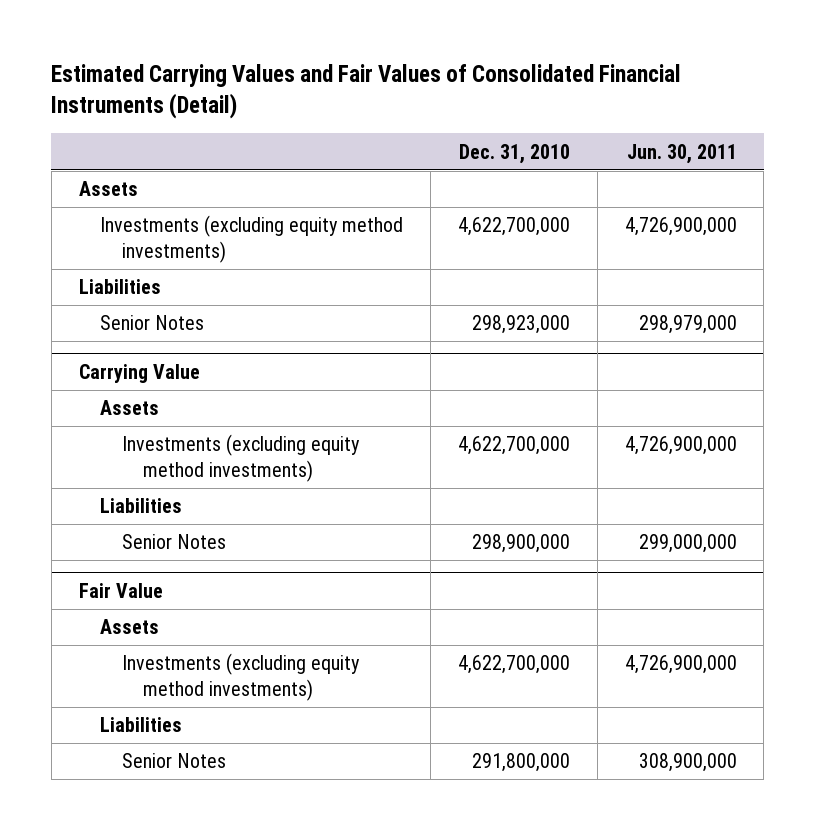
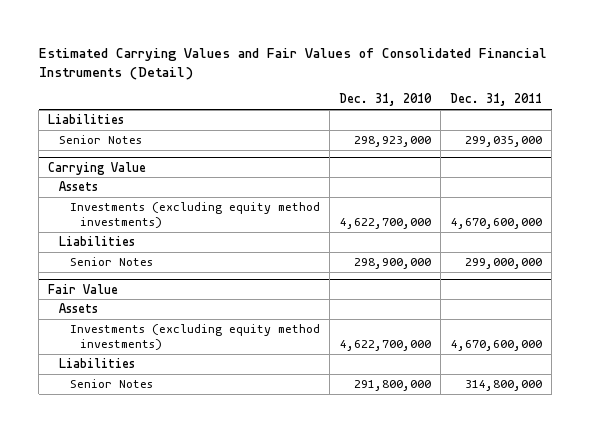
[626,143,737,164] Jun. 30, 2011 -> none
none -> [450,93,543,107] Dec. 31, 2011
[78,181,138,197] Assets -> none
[100,215,404,263] Investments (excluding equity method investments) -> none

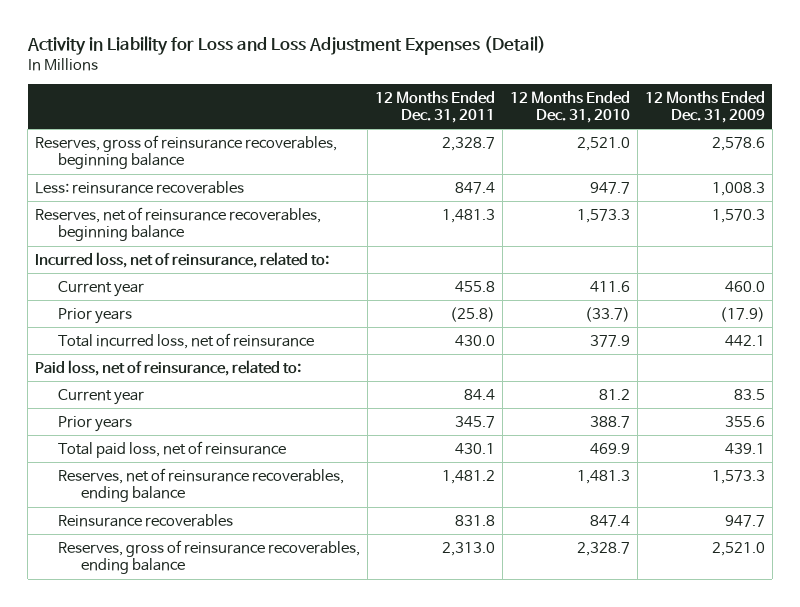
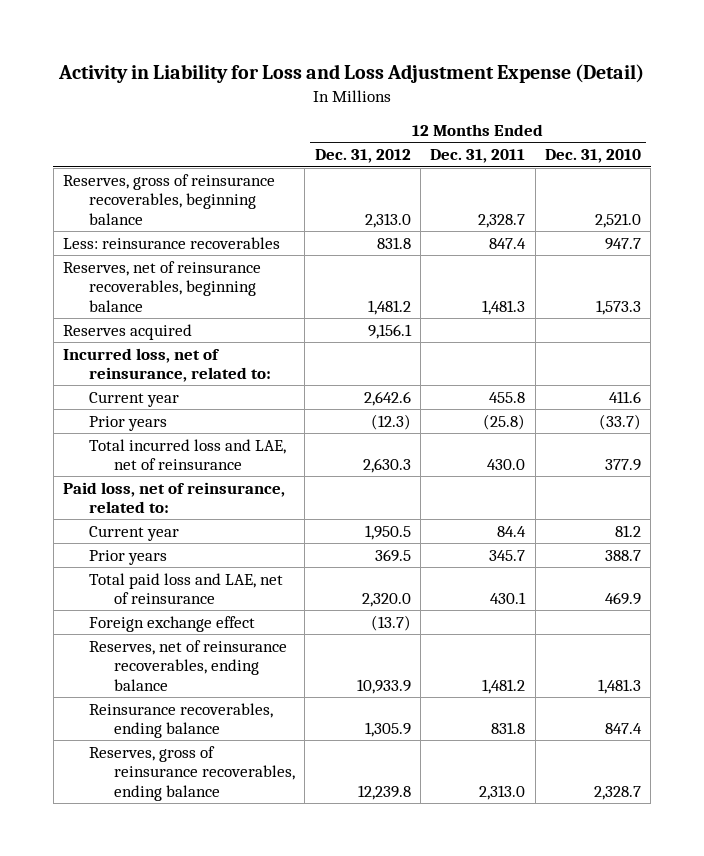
[26,36,546,56] Activity in Liability for Loss and Loss Adjustment Expenses (Detail) -> [58,64,645,84] Activity in Liability for Loss and Loss Adjustment Expense (Detail)
[644,90,765,123] 12 Months Ended Dec. 31, 2009 -> none
none -> [314,149,411,164] Dec. 31, 2012
none -> [63,323,193,340] Reserves acquired
[58,332,315,349] Total incurred loss, net of reinsurance -> [88,438,286,471] Total incurred loss and LAE, net of reinsurance
[58,440,287,458] Total paid loss, net of reinsurance -> [88,572,283,605] Total paid loss and LAE, net of reinsurance
none -> [88,615,255,632] Foreign exchange effect
[58,513,234,527] Reinsurance recoverables -> [88,702,273,739] Reinsurance recoverables, ending balance

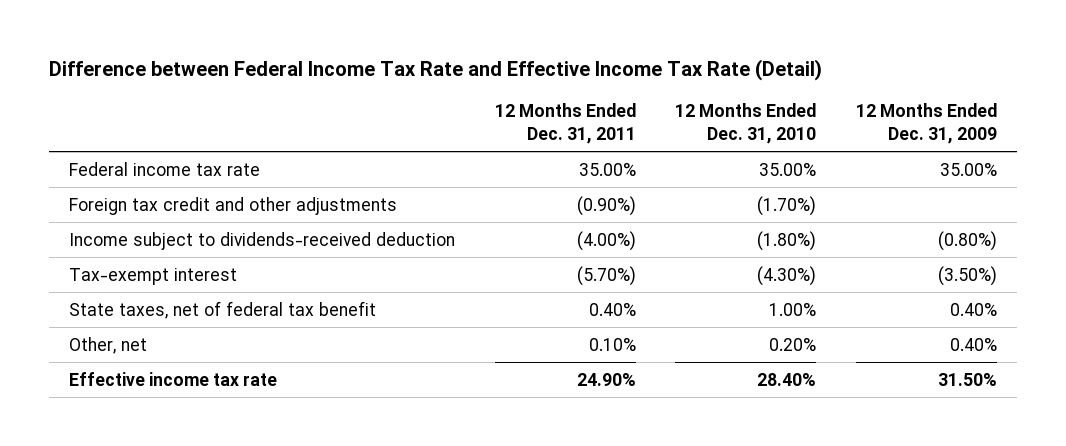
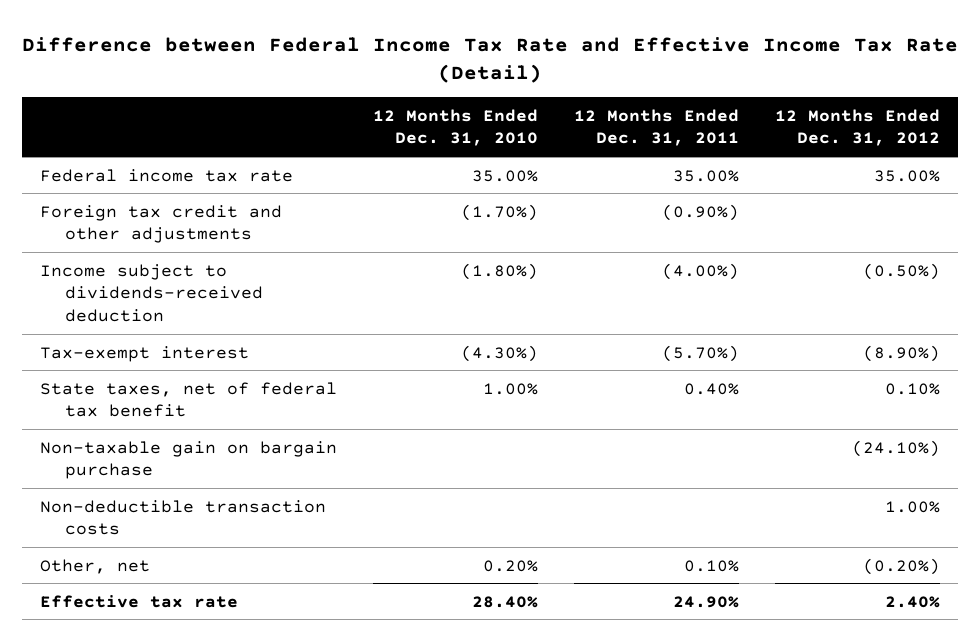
[855,103,997,144] 12 Months Ended Dec. 31, 2009 -> none
none -> [775,108,941,147] 12 Months Ended Dec. 31, 2012
none -> [40,440,338,480] Non-taxable gain on bargain purchase
none -> [40,499,327,536] Non-deductible transaction costs
[69,371,278,386] Effective income tax rate -> [40,594,239,608] Effective tax rate

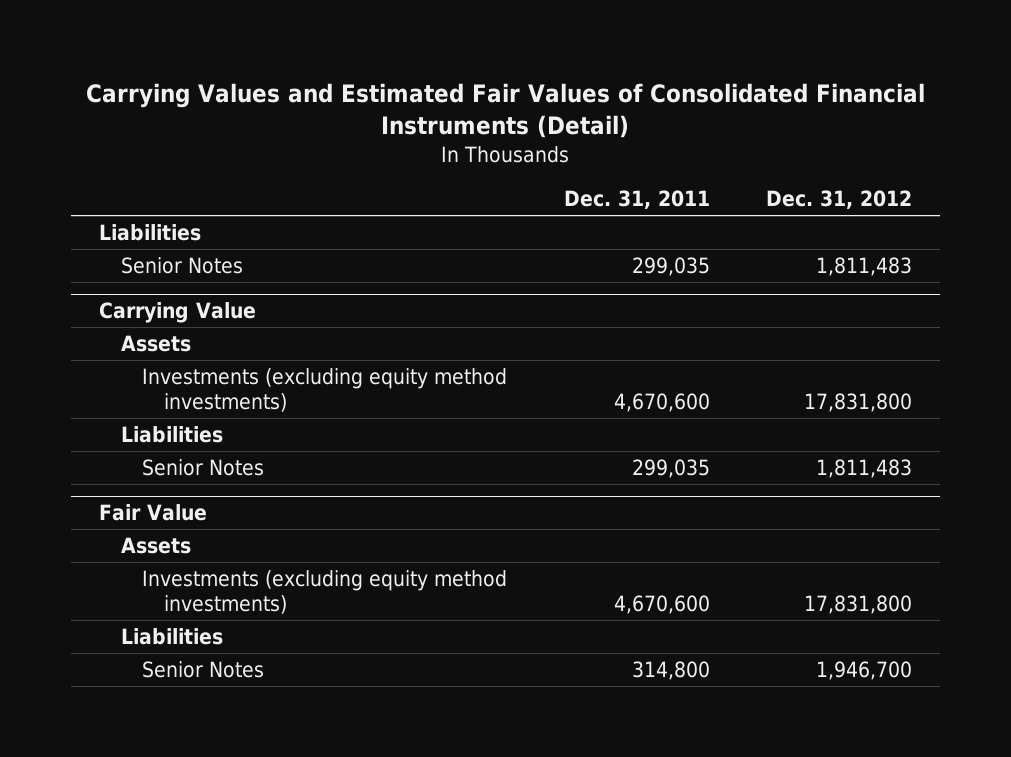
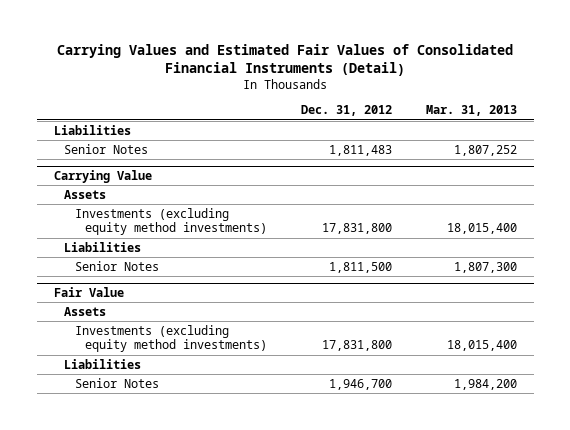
[563,190,710,210] Dec. 31, 2011 -> none
none -> [425,105,517,117] Mar. 31, 2013
[815,459,912,479] 1,811,483 -> [328,261,392,273] 1,811,500

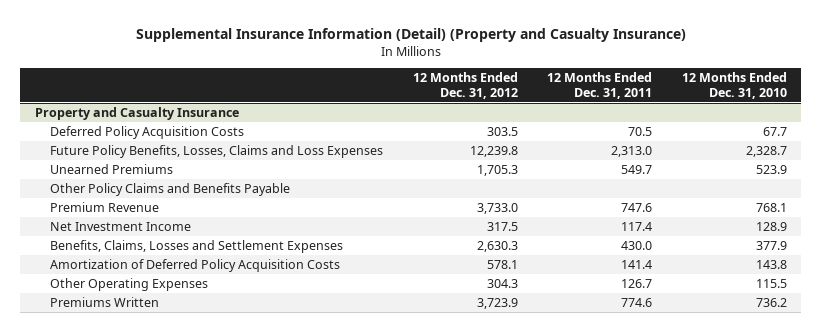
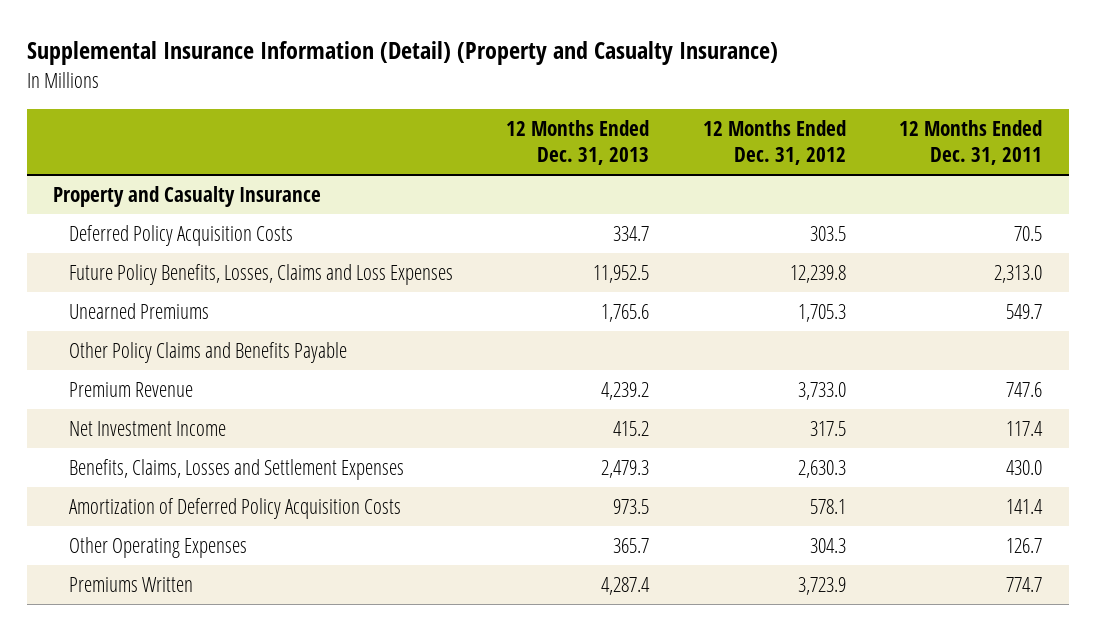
[681,72,787,99] 12 Months Ended Dec. 31, 2010 -> none
none -> [506,120,650,165] 12 Months Ended Dec. 31, 2013
[621,297,653,307] 774.6 -> [1006,577,1043,593] 774.7

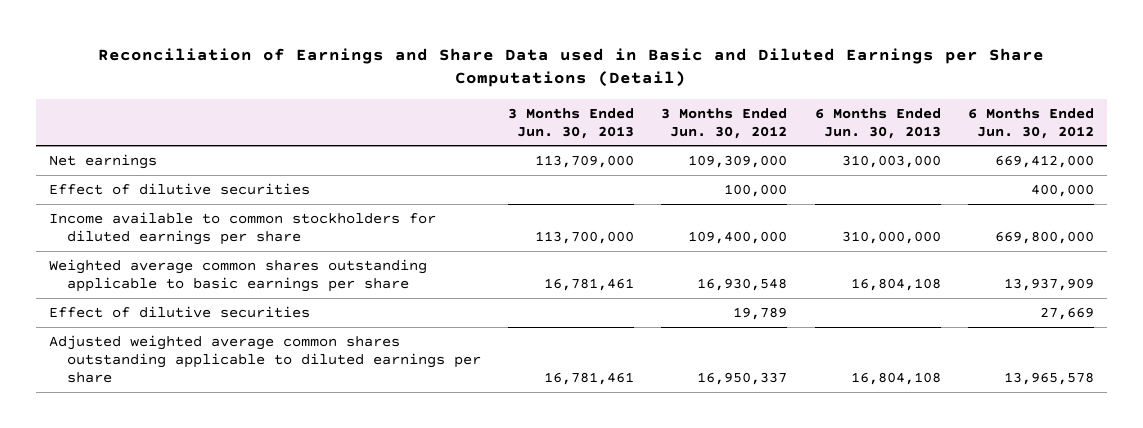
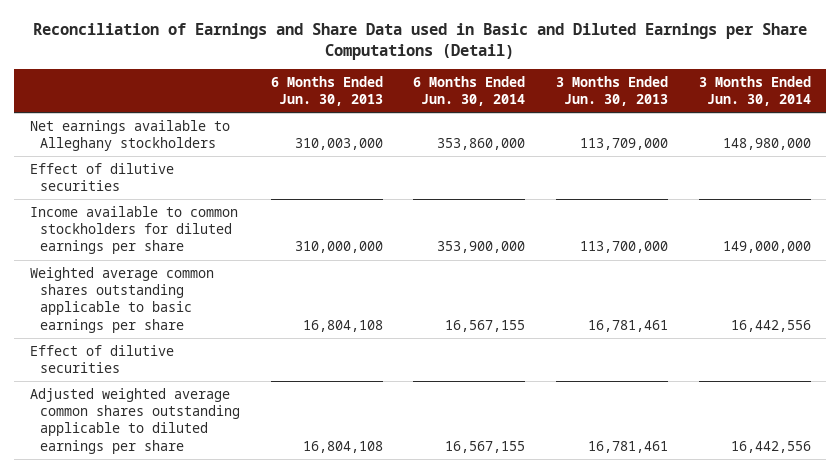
[661,107,788,139] 3 Months Ended Jun. 30, 2012 -> none
[967,107,1094,139] 6 Months Ended Jun. 30, 2012 -> none
none -> [413,75,526,107] 6 Months Ended Jun. 30, 2014
none -> [698,75,811,107] 3 Months Ended Jun. 30, 2014
[49,153,158,169] Net earnings -> [29,119,230,152] Net earnings available to Alleghany stockholders

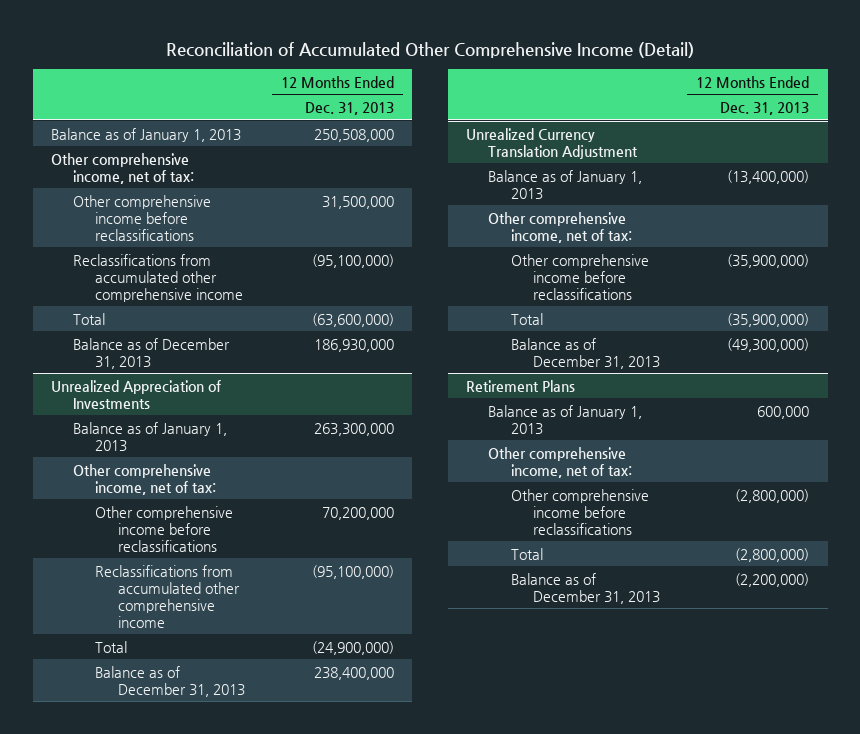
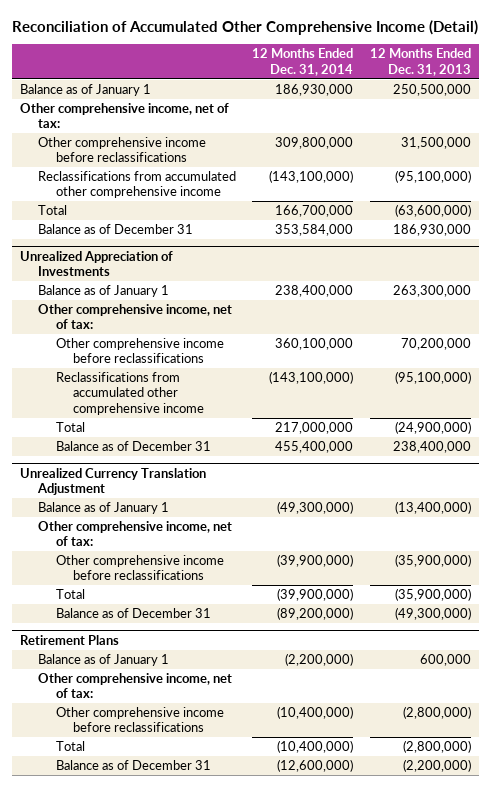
none -> [252,48,354,76] 12 Months Ended Dec. 31, 2014
[51,127,242,142] Balance as of January 1, 2013 -> [20,84,152,97] Balance as of January 1
[314,128,395,142] 250,508,000 -> [392,84,471,97] 250,500,000
[73,337,231,369] Balance as of December 31, 2013 -> [37,224,193,235] Balance as of December 31
[73,421,228,452] Balance as of January 1, 2013 -> [37,285,169,298] Balance as of January 1
[95,665,245,697] Balance as of December 31, 2013 -> [55,441,211,452] Balance as of December 31
[488,169,643,200] Balance as of January 1, 2013 -> [37,502,169,515] Balance as of January 1
[510,337,660,369] Balance as of December 31, 2013 -> [55,608,211,619] Balance as of December 31
[488,404,643,435] Balance as of January 1, 2013 -> [37,654,169,667] Balance as of January 1
[510,572,660,604] Balance as of December 31, 2013 -> [55,760,211,771] Balance as of December 31

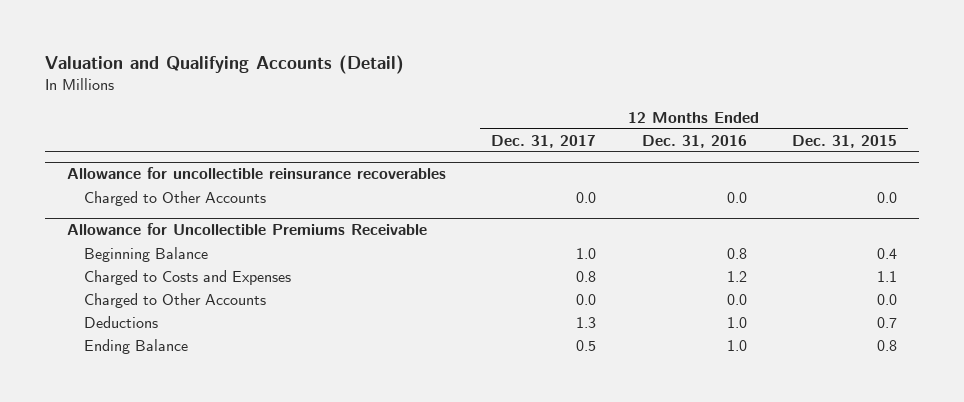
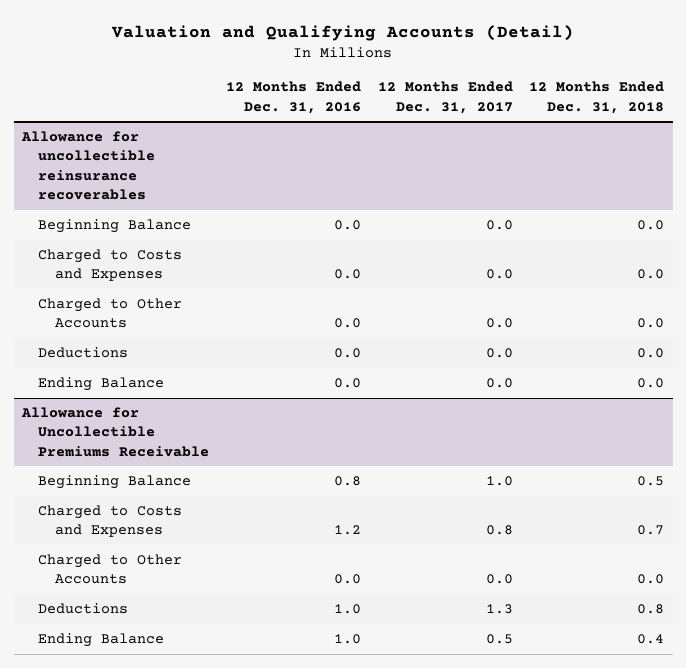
[791,134,897,148] Dec. 31, 2015 -> none
none -> [529,81,665,114] 12 Months Ended Dec. 31, 2018
none -> [38,219,192,234] Beginning Balance
none -> [38,249,183,282] Charged to Costs and Expenses
none -> [38,347,129,359] Deductions
none -> [38,377,165,392] Ending Balance

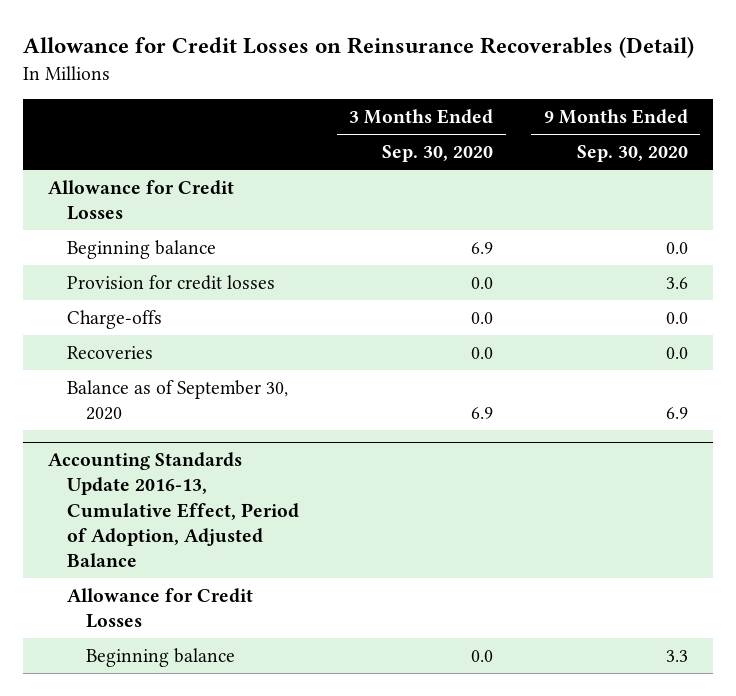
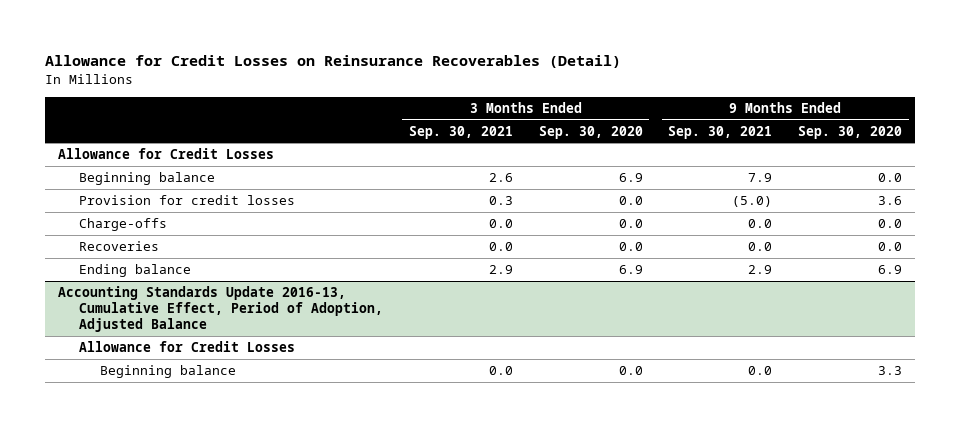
none -> [408,125,513,139] Sep. 30, 2021
none -> [668,125,773,139] Sep. 30, 2021
[67,379,289,420] Balance as of September 30, 2020 -> [79,264,192,278] Ending balance

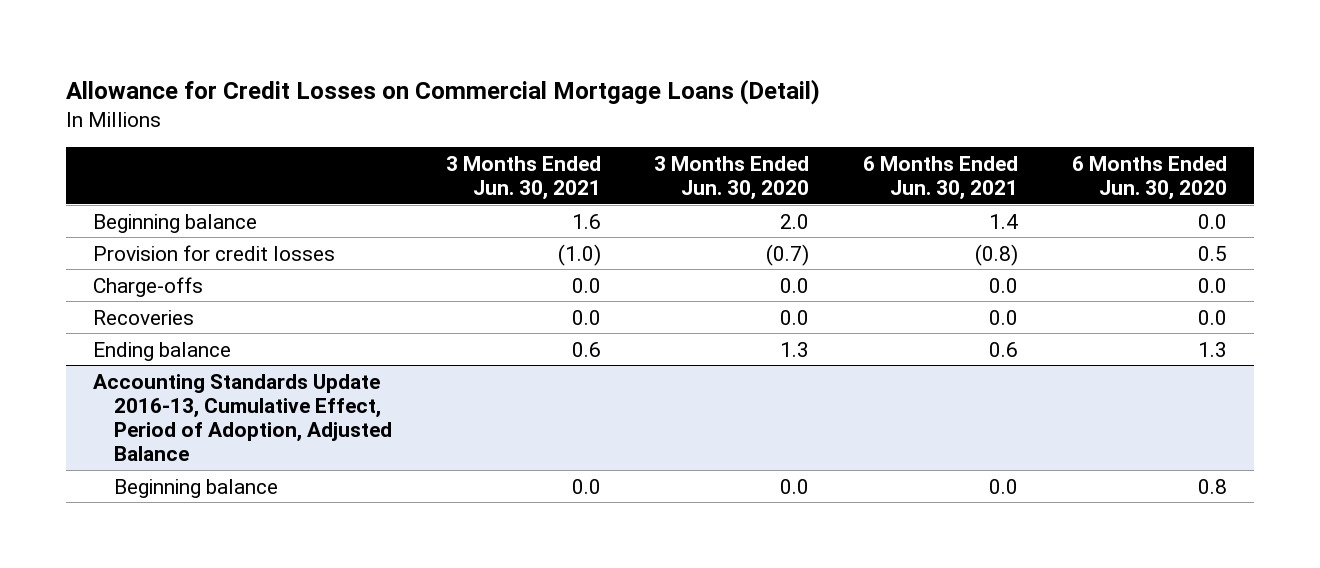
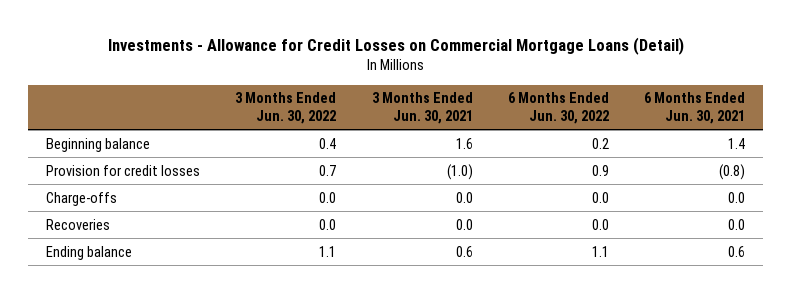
[66,78,821,105] Allowance for Credit Losses on Commercial Mortgage Loans (Detail) -> [107,36,684,55] Investments - Allowance for Credit Losses on Commercial Mortgage Loans (Detail)
[654,156,810,201] 3 Months Ended Jun. 30, 2020 -> none
[1071,156,1227,201] 6 Months Ended Jun. 30, 2020 -> none
none -> [235,92,337,124] 3 Months Ended Jun. 30, 2022
none -> [508,92,610,124] 6 Months Ended Jun. 30, 2022
[93,373,392,461] Accounting Standards Update 2016-13, Cumulative Effect, Period of Adoption, Adjusted Balance -> none
[113,478,278,498] Beginning balance -> none

